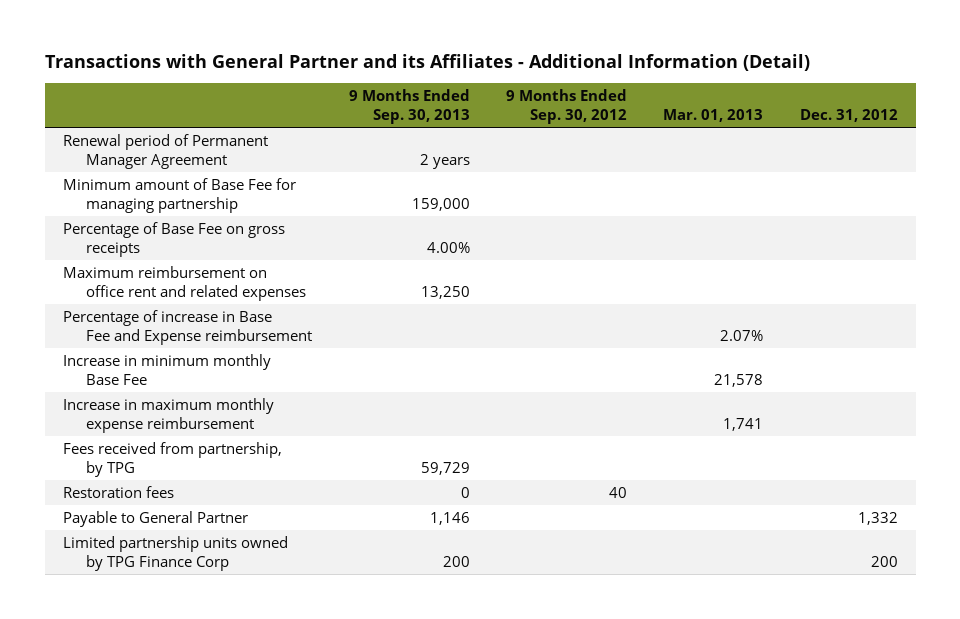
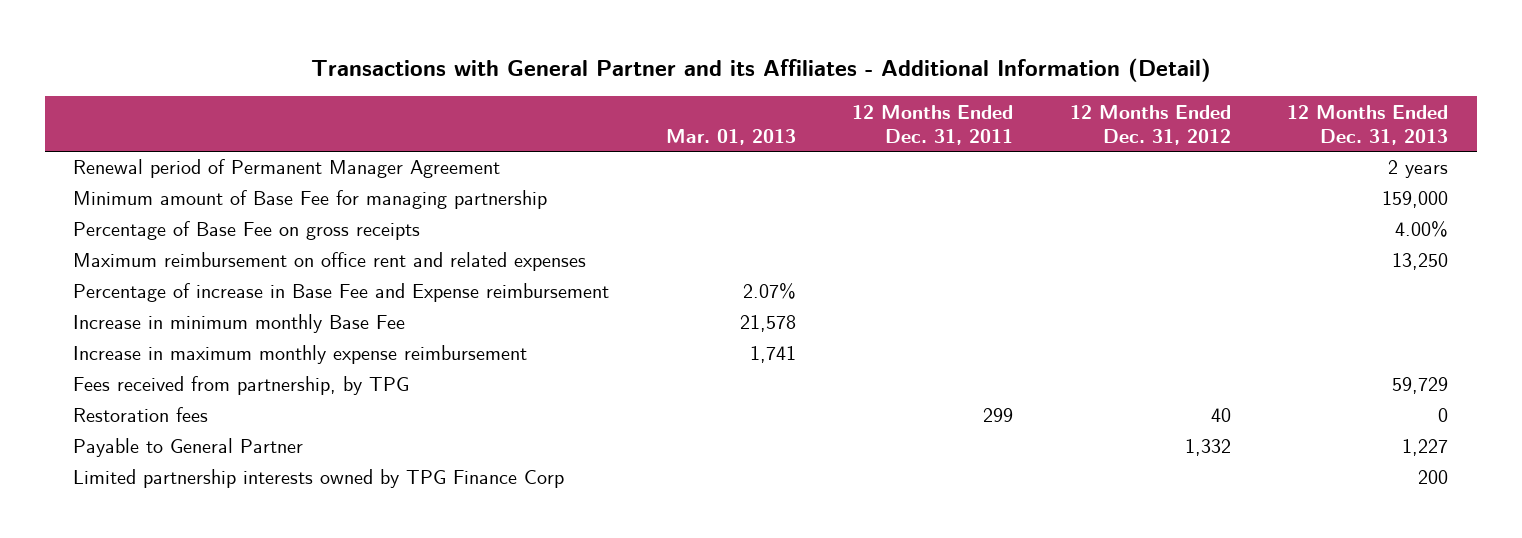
[348,89,470,125] 9 Months Ended Sep. 30, 2013 -> none
[506,89,628,125] 9 Months Ended Sep. 30, 2012 -> none
[799,109,898,123] Dec. 31, 2012 -> none
none -> [852,104,1014,145] 12 Months Ended Dec. 31, 2011
none -> [1069,104,1231,145] 12 Months Ended Dec. 31, 2012
none -> [1287,104,1449,145] 12 Months Ended Dec. 31, 2013
[62,536,288,572] Limited partnership units owned by TPG Finance Corp -> [73,469,565,489] Limited partnership interests owned by TPG Finance Corp

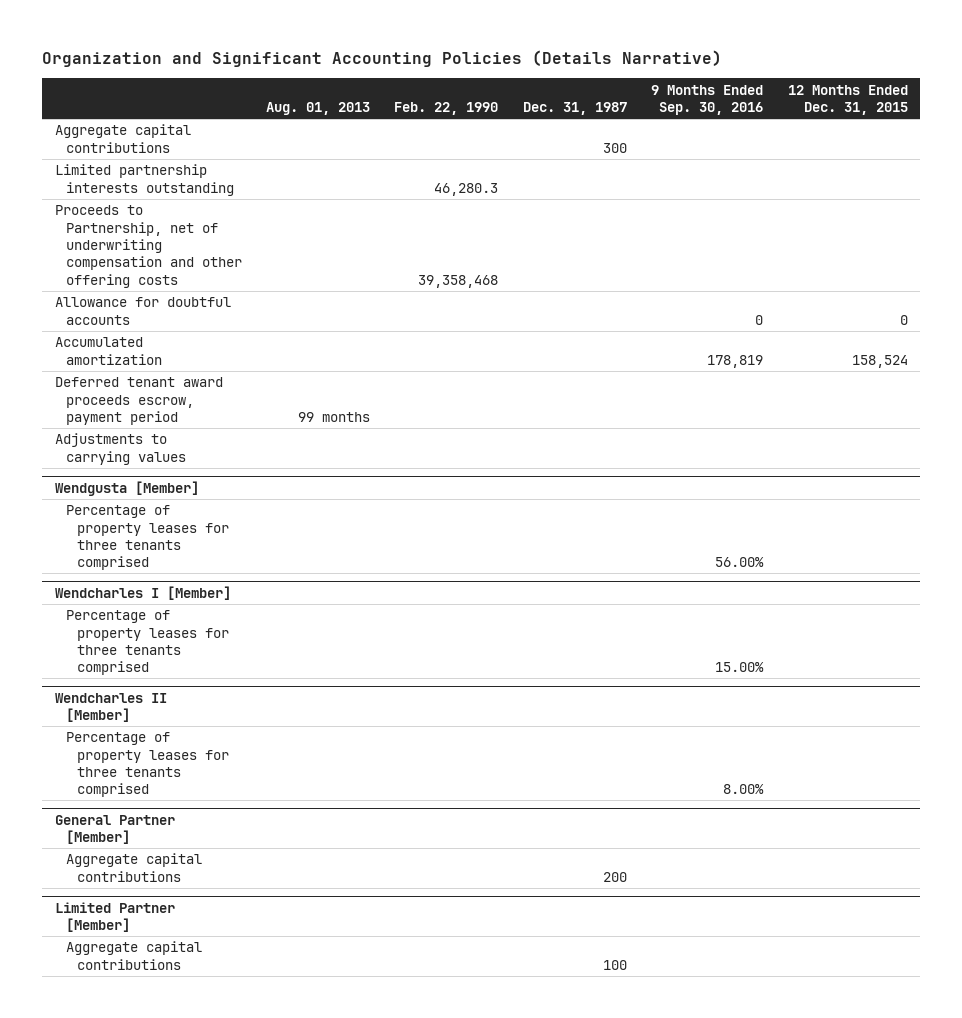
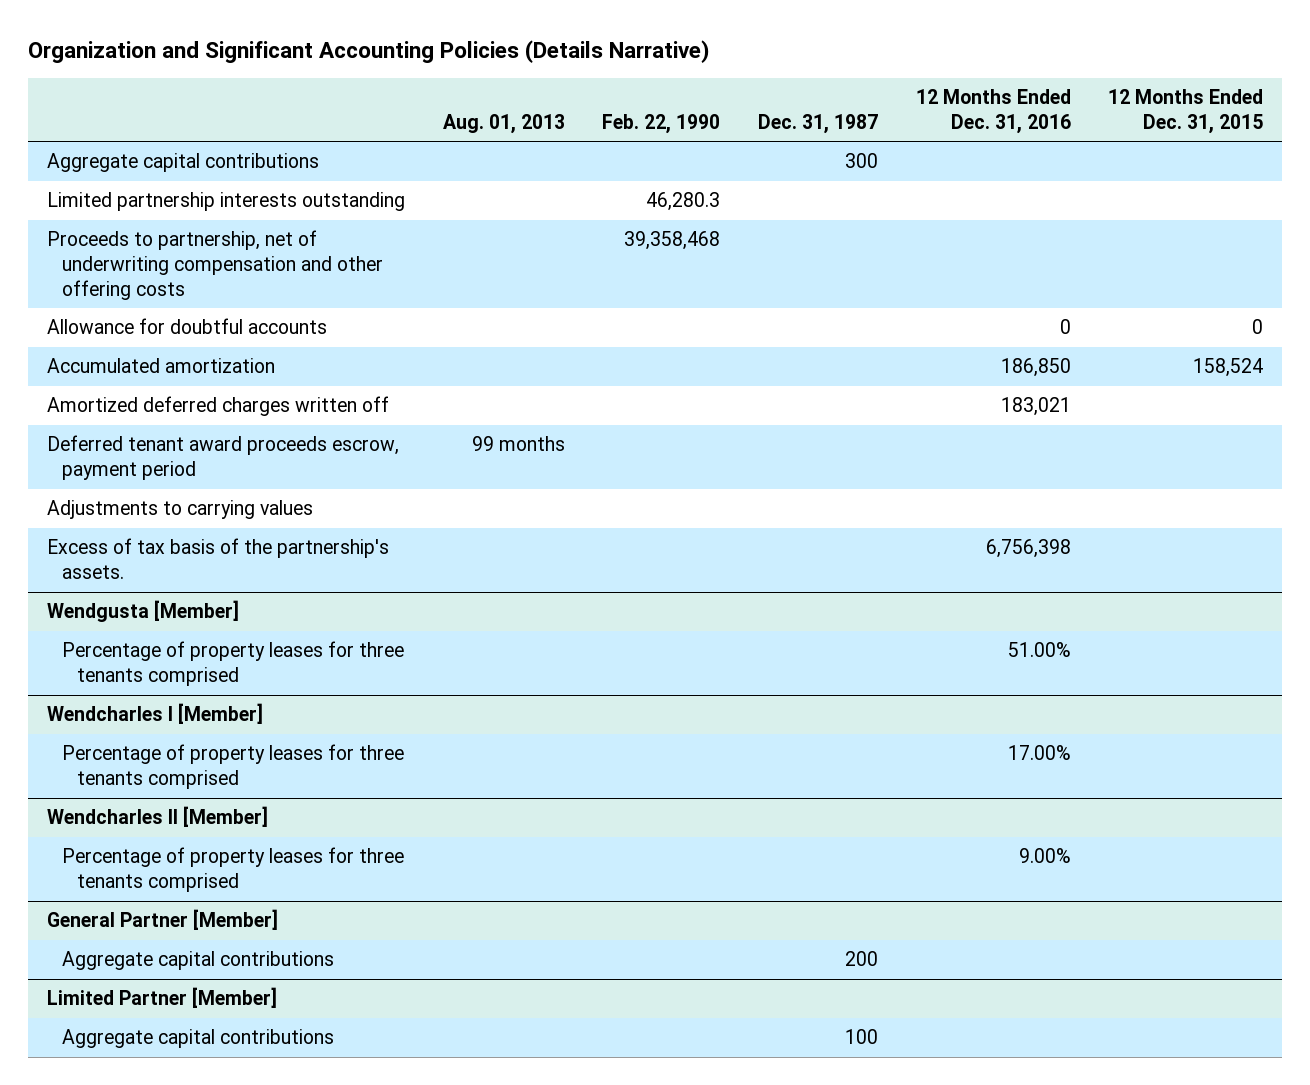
[651,84,764,116] 9 Months Ended Sep. 30, 2016 -> none
none -> [915,88,1071,134] 12 Months Ended Dec. 31, 2016
[54,205,242,288] Proceeds to Partnership, net of underwriting compensation and other offering costs -> [46,230,384,300] Proceeds to partnership, net of underwriting compensation and other offering costs
none -> [46,396,389,417] Amortized deferred charges written off
none -> [46,538,389,580] Excess of tax basis of the partnership's assets.

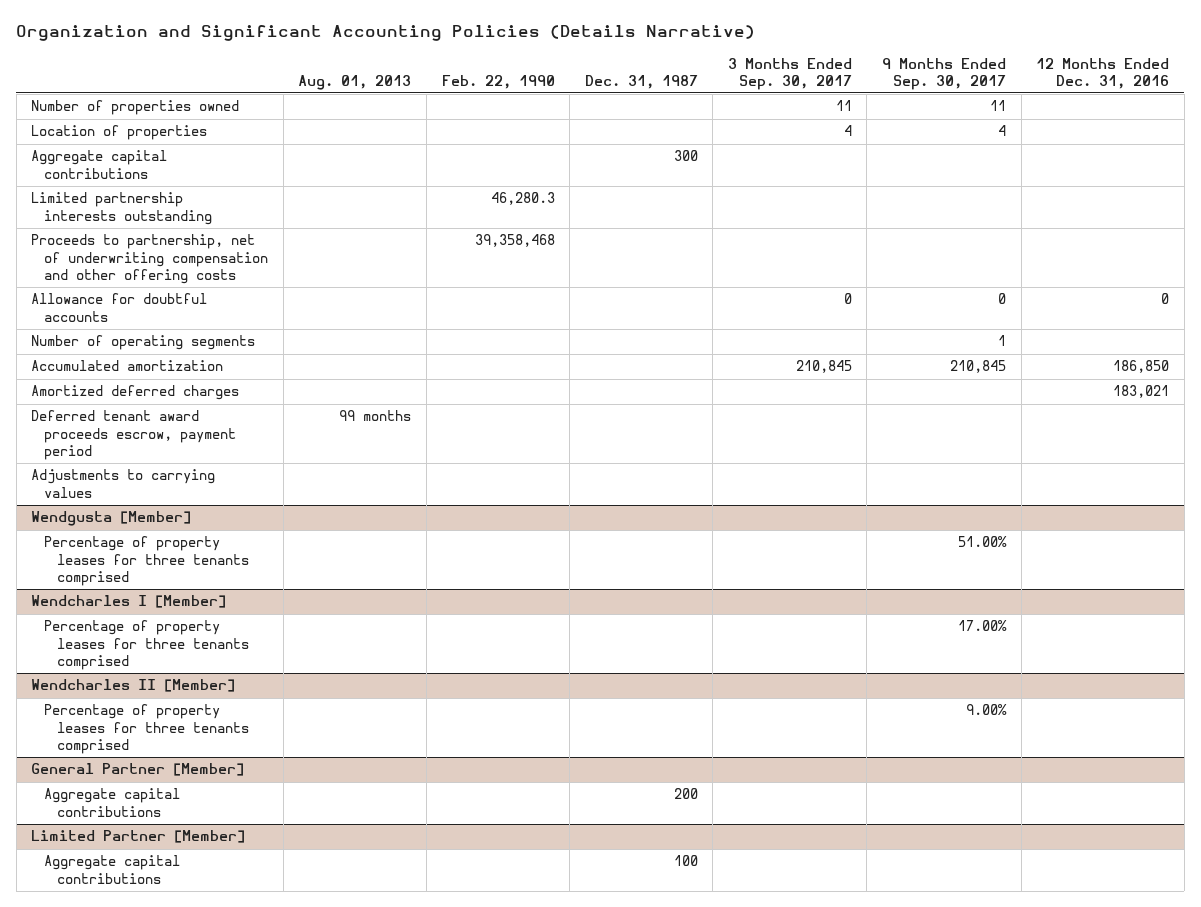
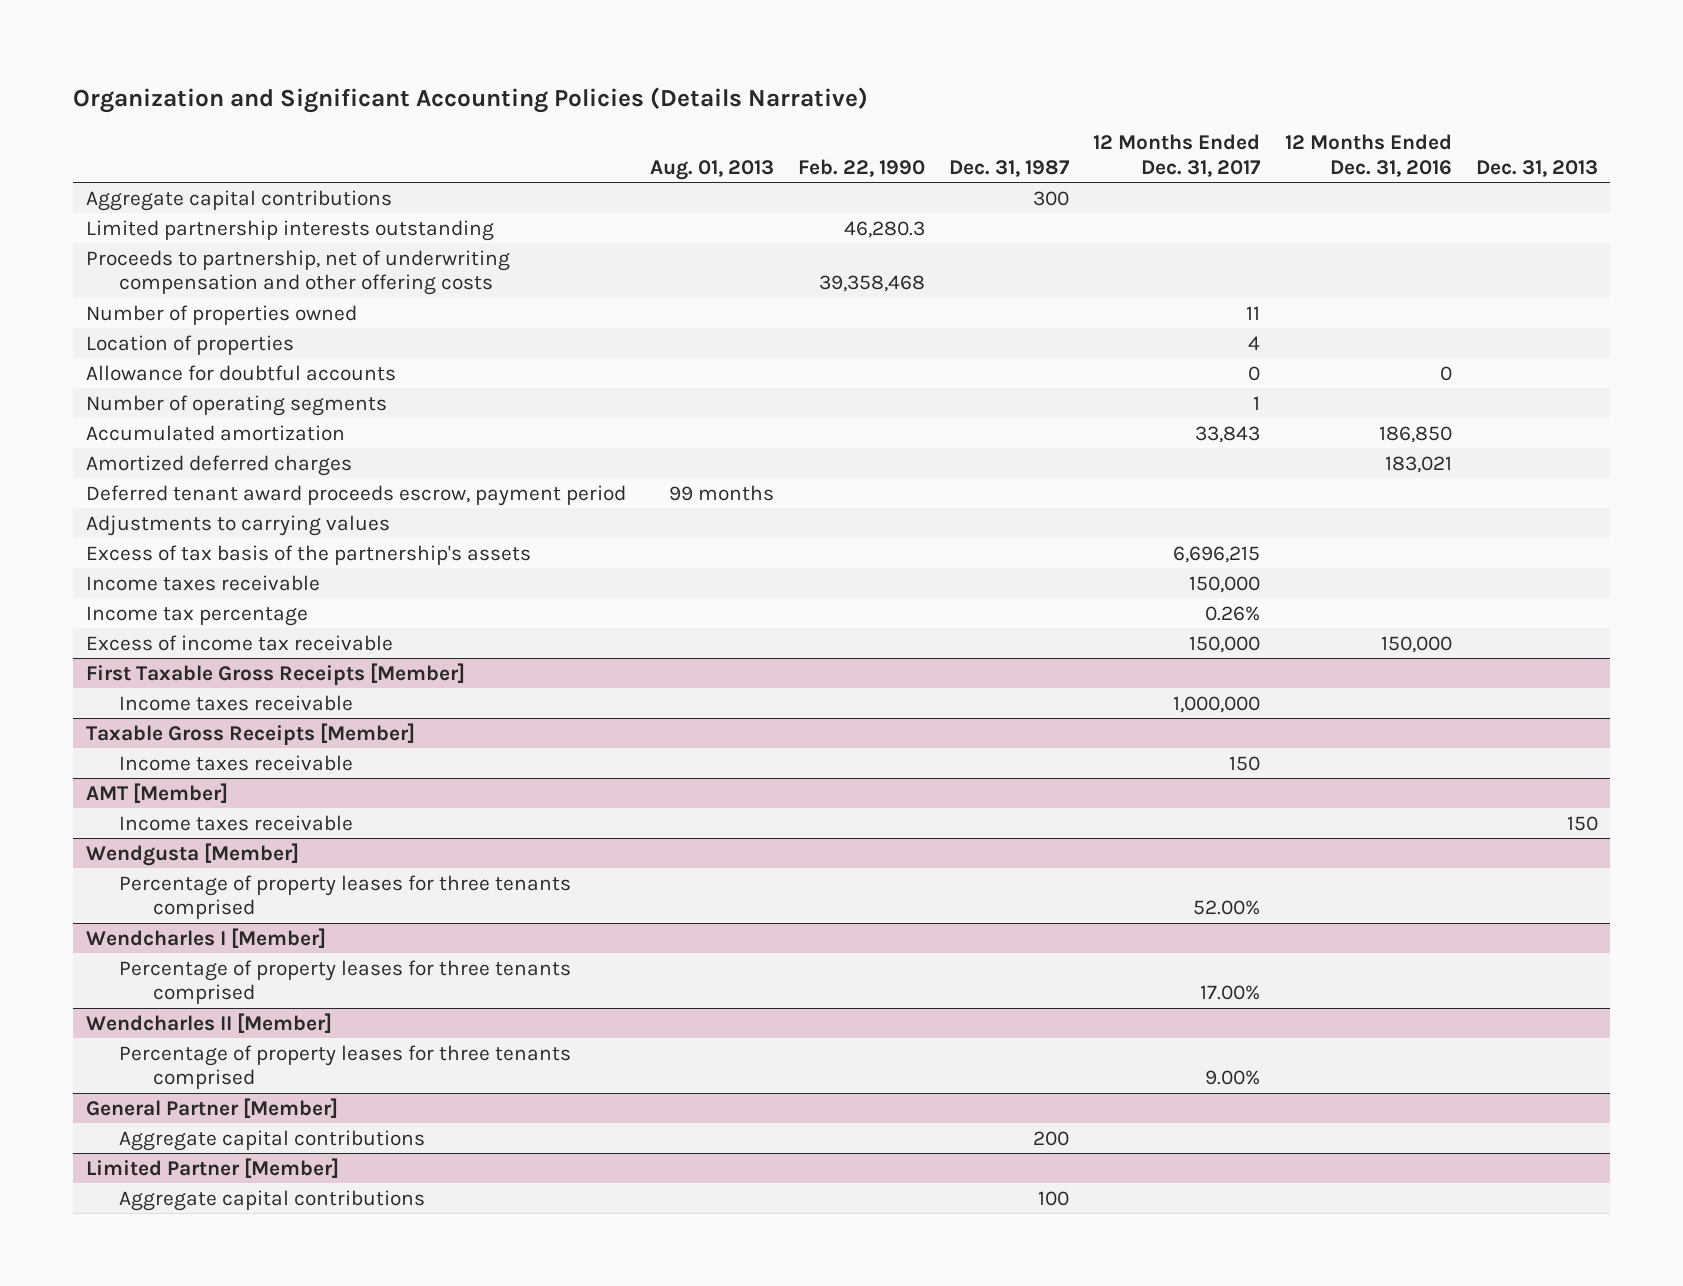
[727,57,852,90] 3 Months Ended Sep. 30, 2017 -> none
[882,57,1007,90] 9 Months Ended Sep. 30, 2017 -> none
none -> [1093,134,1262,177] 12 Months Ended Dec. 31, 2017
none -> [1475,159,1598,177] Dec. 31, 2013
[31,100,240,116] Number of properties owned -> [85,304,357,325] Number of properties owned
[31,125,208,141] Location of properties -> [85,334,294,355] Location of properties
none -> [85,544,531,565] Excess of tax basis of the partnership's assets
none -> [85,574,320,591] Income taxes receivable
none -> [85,605,308,626] Income tax percentage
none -> [85,634,393,651] Excess of income tax receivable
none -> [85,662,465,685] First Taxable Gross Receipts [Member]
none -> [119,694,354,711] Income taxes receivable
none -> [85,722,415,745] Taxable Gross Receipts [Member]
none -> [119,754,354,771] Income taxes receivable
none -> [85,782,228,803] AMT [Member]
none -> [119,814,354,831] Income taxes receivable

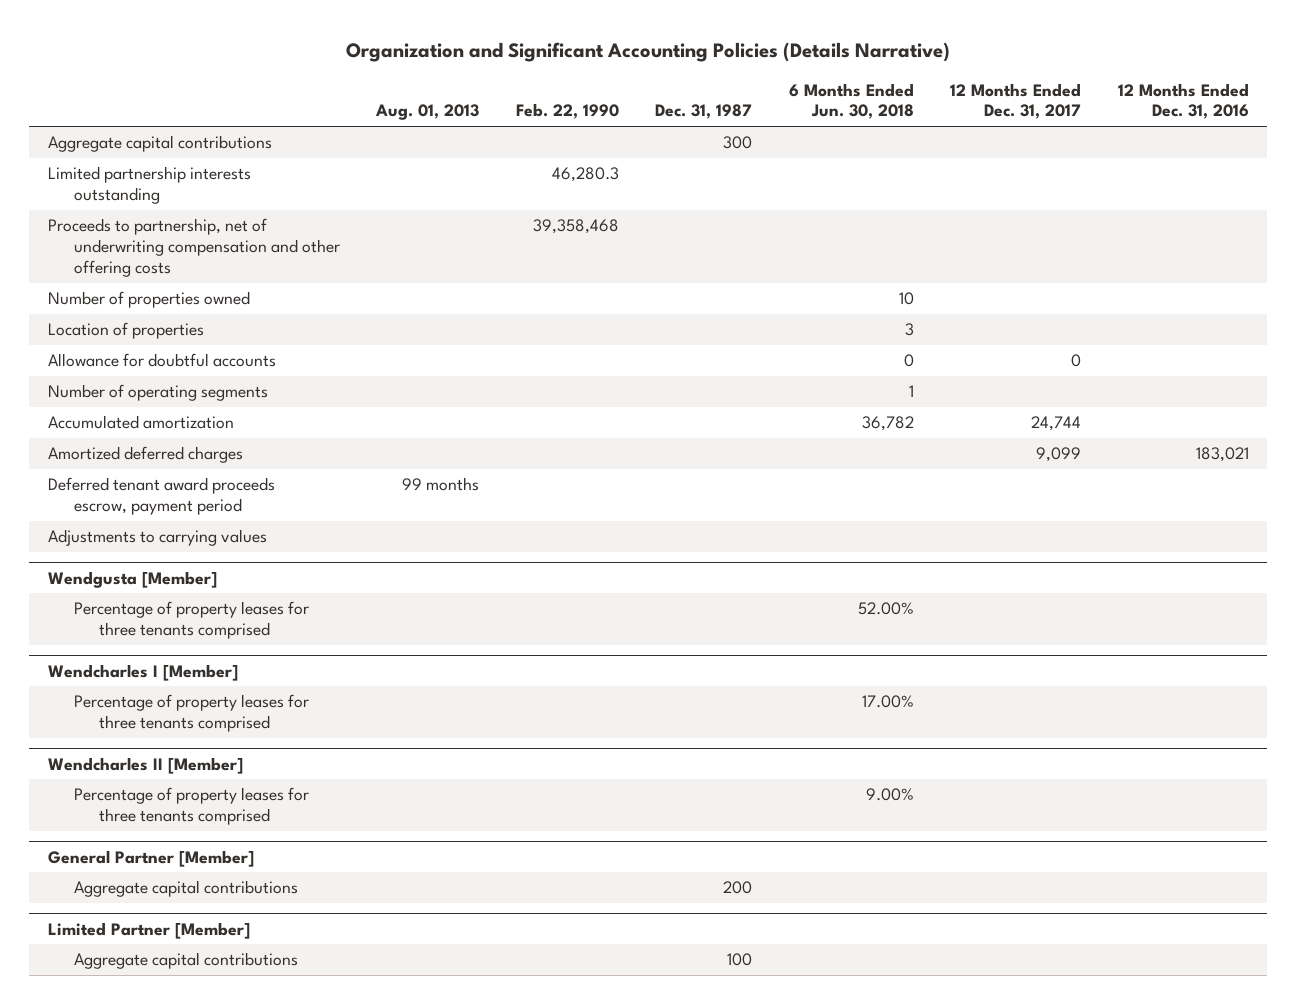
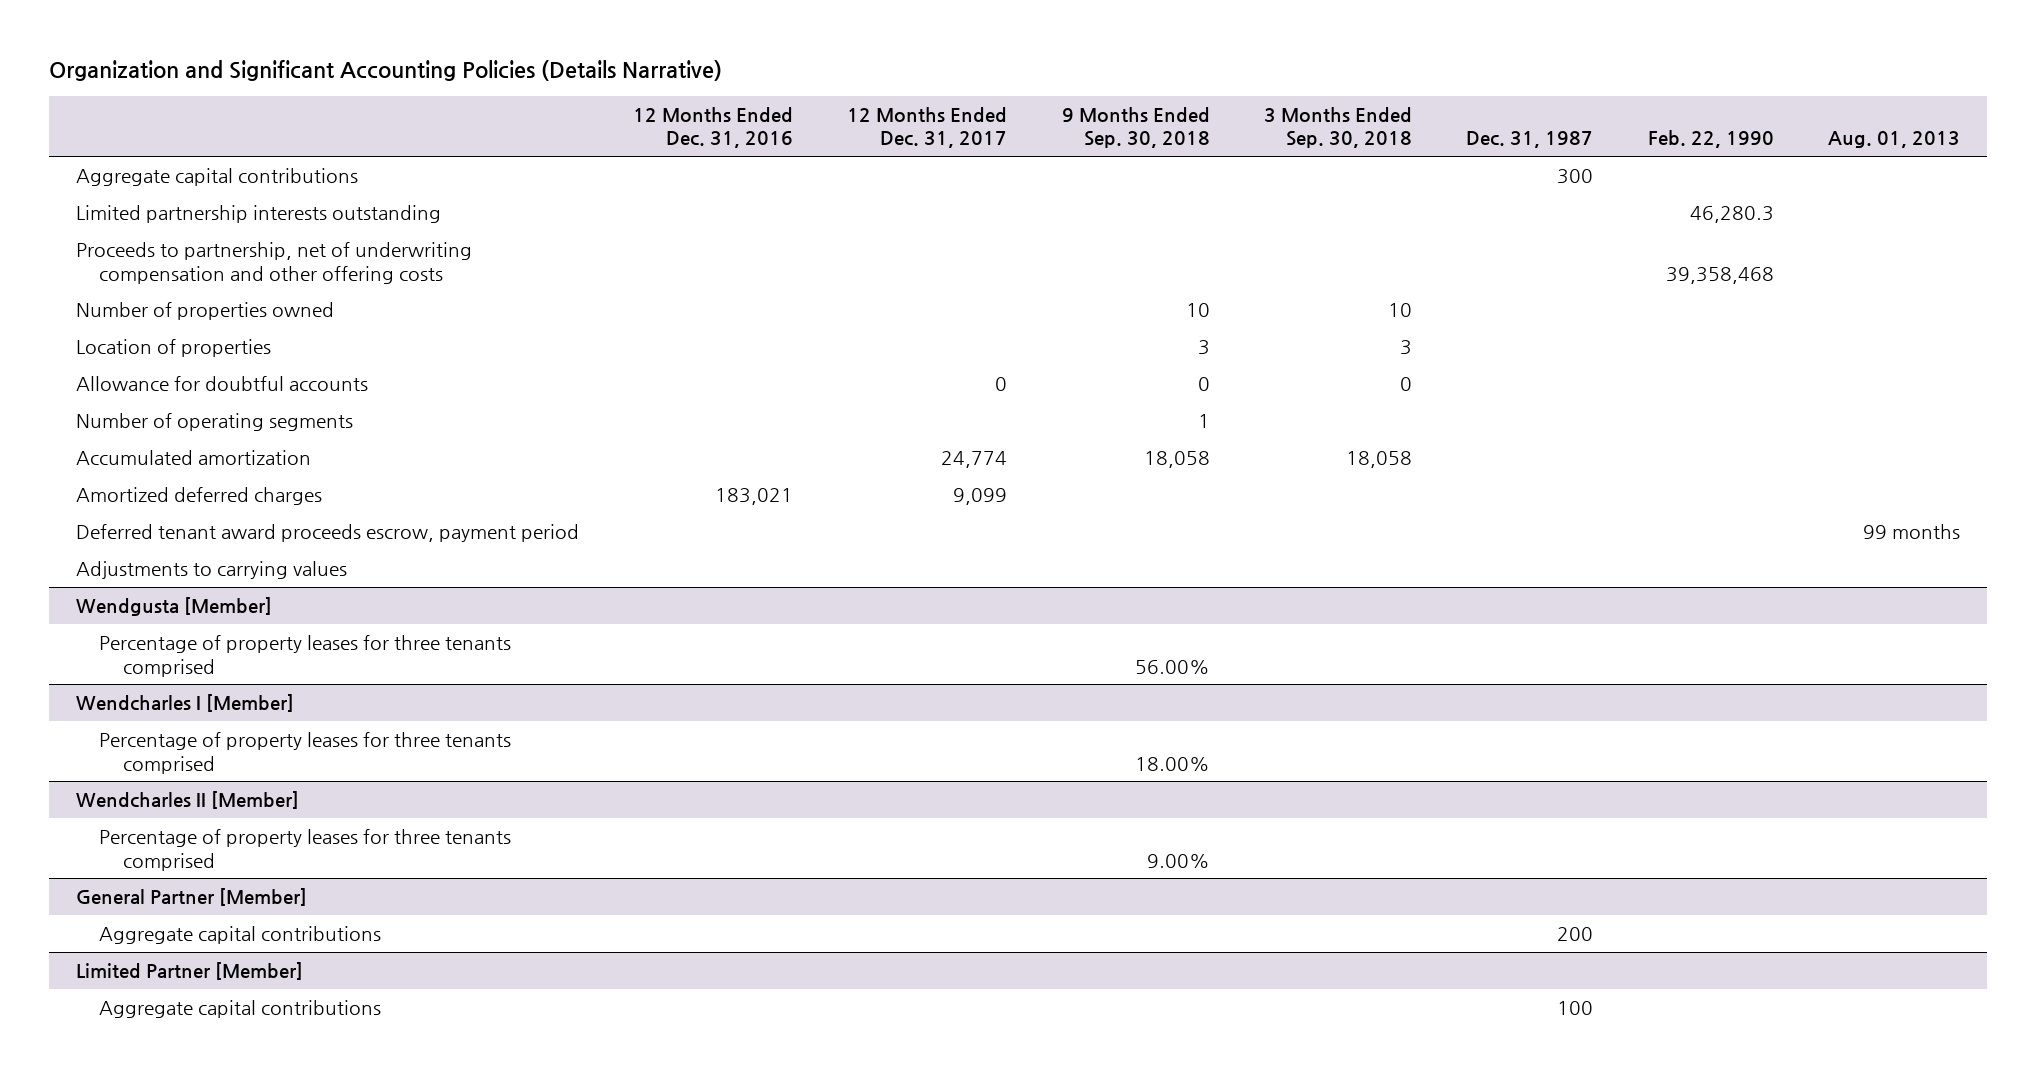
[788,82,914,120] 6 Months Ended Jun. 30, 2018 -> none
none -> [1061,106,1210,149] 9 Months Ended Sep. 30, 2018
none -> [1264,106,1413,149] 3 Months Ended Sep. 30, 2018
[1031,416,1082,432] 24,744 -> [941,450,1008,468] 24,774

